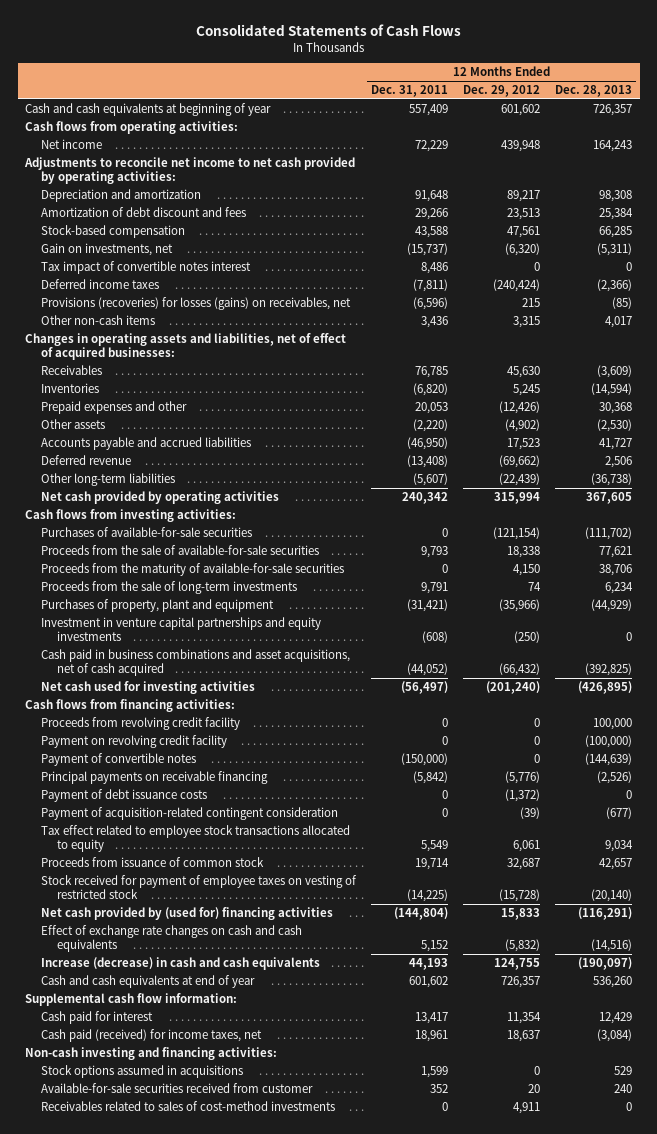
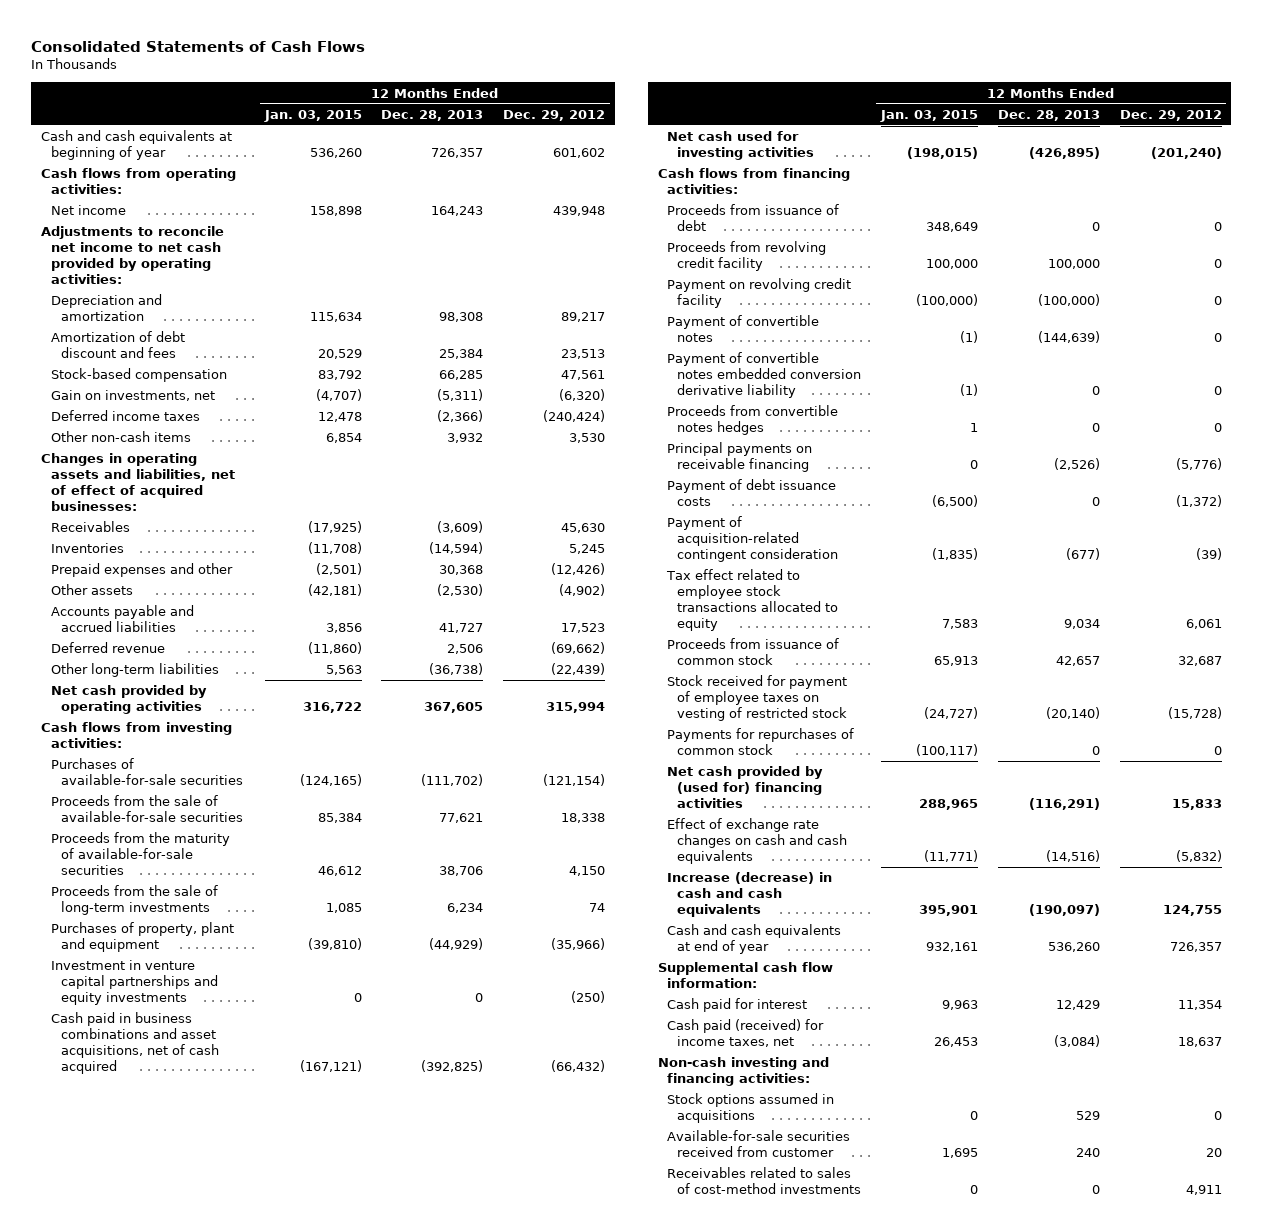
[371,85,449,98] Dec. 31, 2011 -> none
none -> [263,109,362,122] Jan. 03, 2015
[41,261,252,275] Tax impact of convertible notes interest -> none
[41,297,352,311] Provisions (recoveries) for losses (gains) on receivables, net -> none
[513,316,541,329] 3,315 -> [569,433,606,444] 3,530
[605,316,633,329] 4,017 -> [447,433,484,444] 3,932
none -> [667,204,840,232] Proceeds from issuance of debt
none -> [667,352,861,399] Payment of convertible notes embedded conversion derivative liability
none -> [667,405,839,436] Proceeds from convertible notes hedges
none -> [667,728,855,756] Payments for repurchases of common stock

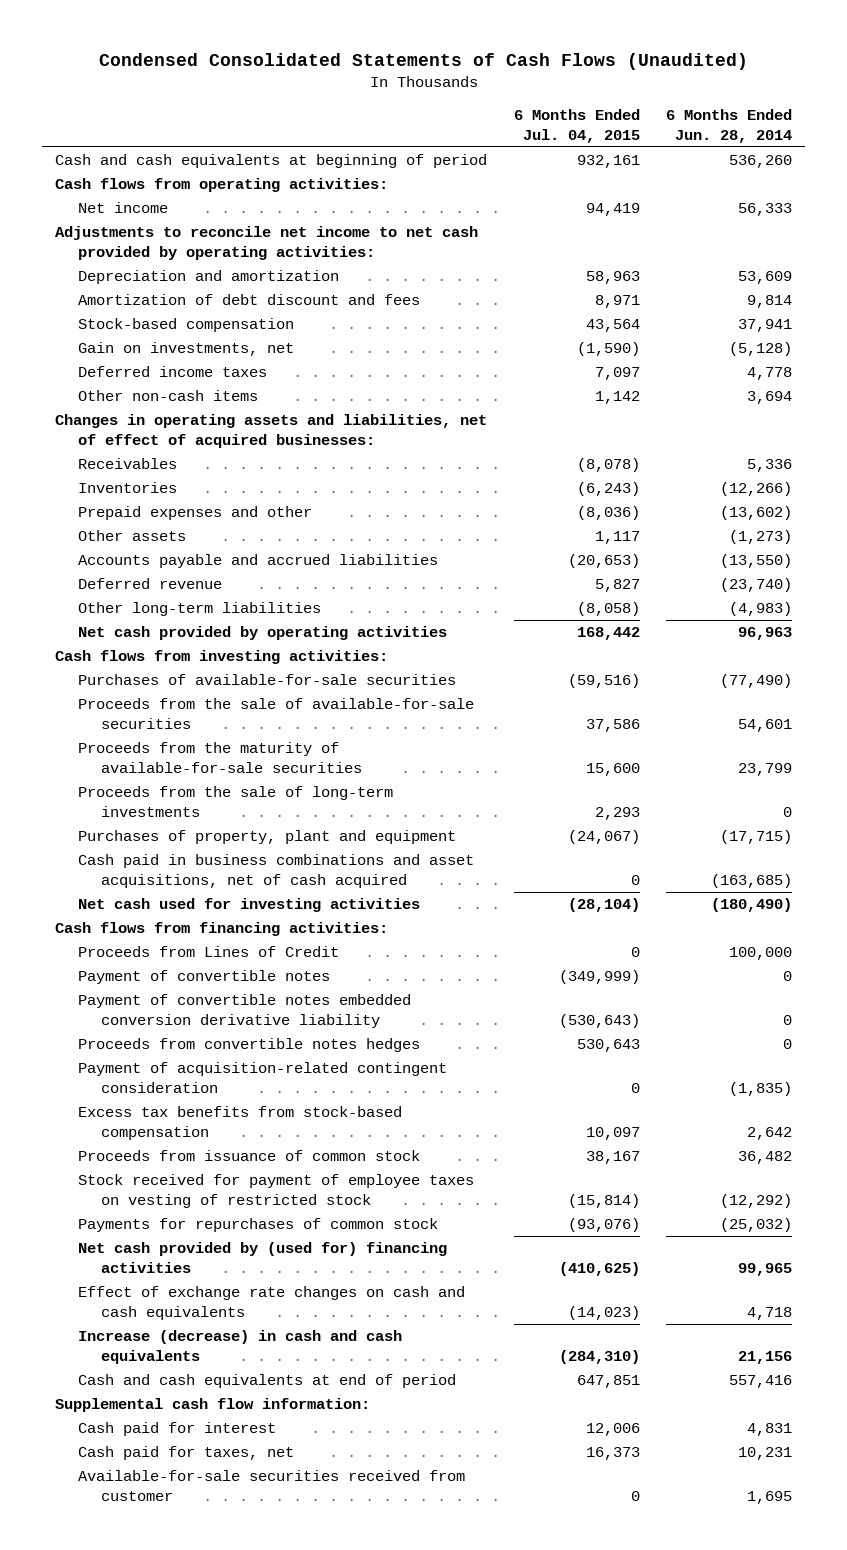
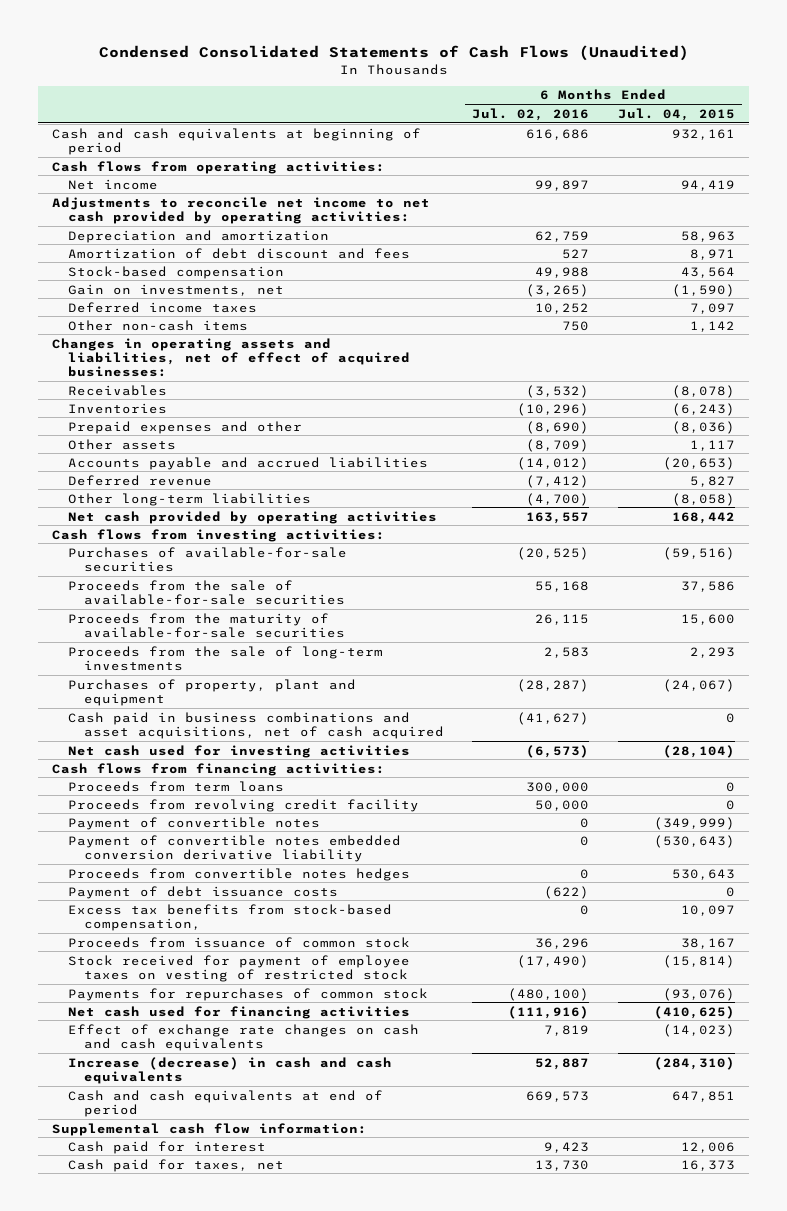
[666,109,793,143] 6 Months Ended Jun. 28, 2014 -> none
none -> [472,107,590,121] Jul. 02, 2016
none -> [68,780,285,792] Proceeds from term loans
[78,946,340,958] Proceeds from Lines of Credit -> [68,798,420,812] Proceeds from revolving credit facility
[78,1062,448,1093] Payment of acquisition-related contingent consideration -> none
none -> [68,885,339,899] Payment of debt issuance costs
[78,1106,403,1140] Excess tax benefits from stock-based compensation -> [68,903,393,931] Excess tax benefits from stock-based compensation,
[78,1242,448,1273] Net cash provided by (used for) financing activities -> [68,1005,411,1019] Net cash used for financing activities
[78,1470,466,1501] Available-for-sale securities received from customer -> none

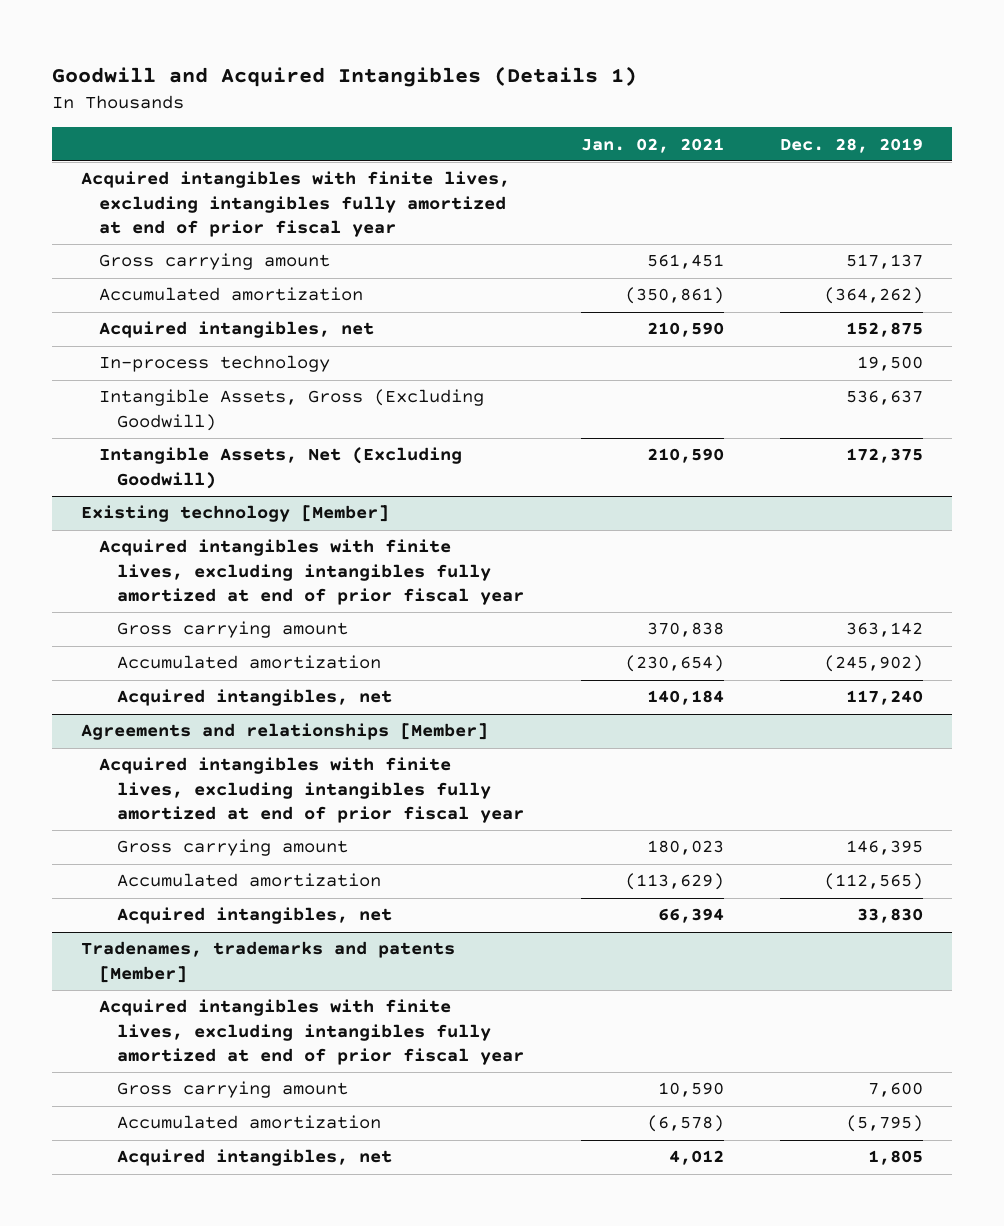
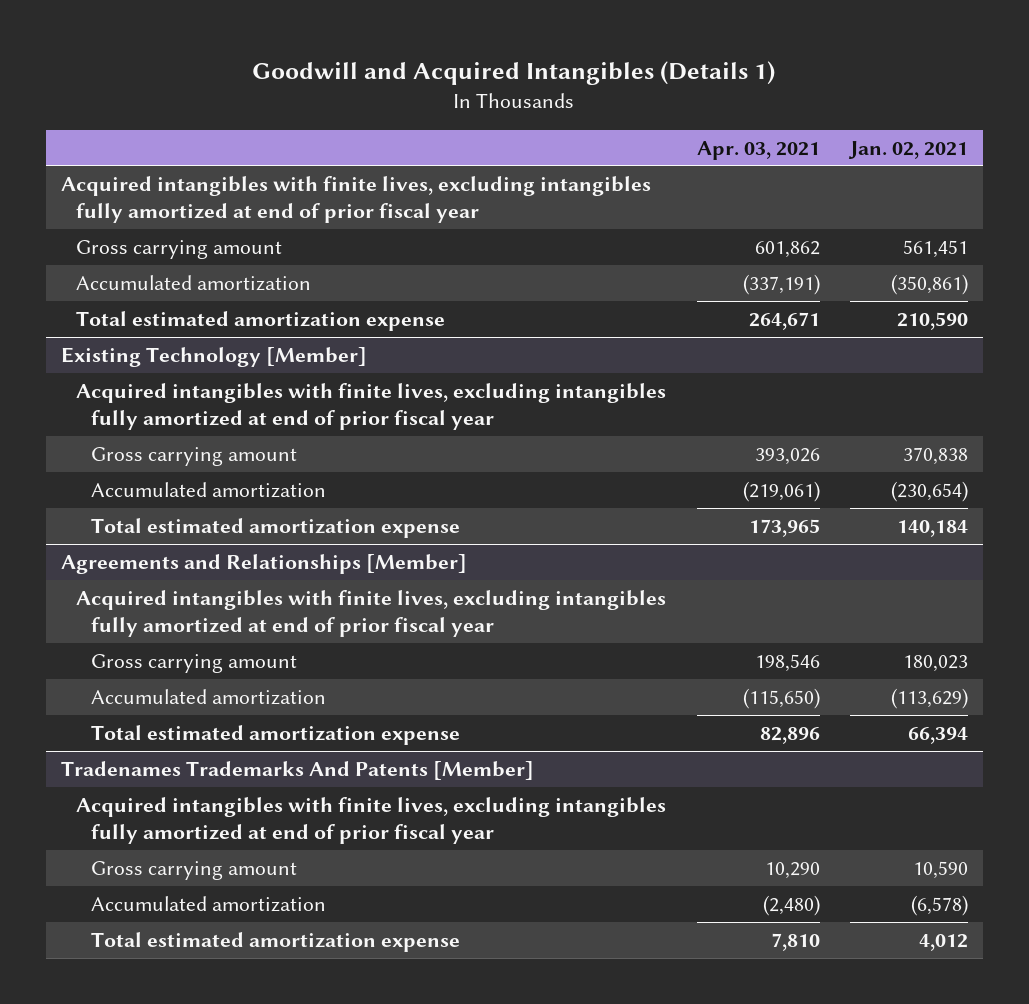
[780,137,924,153] Dec. 28, 2019 -> none
none -> [696,140,820,160] Apr. 03, 2021
[98,355,330,373] In-process technology -> none
[98,389,484,431] Intangible Assets, Gross (Excluding Goodwill) -> none
[98,447,462,489] Intangible Assets, Net (Excluding Goodwill) -> none
[98,321,374,339] Acquired intangibles, net -> [76,310,446,331] Total estimated amortization expense
[80,505,389,523] Existing technology [Member] -> [60,346,367,367] Existing Technology [Member]
[116,689,392,707] Acquired intangibles, net -> [91,517,461,538] Total estimated amortization expense
[80,723,488,741] Agreements and relationships [Member] -> [60,553,467,574] Agreements and Relationships [Member]
[116,907,392,925] Acquired intangibles, net -> [91,724,461,745] Total estimated amortization expense
[80,941,455,983] Tradenames, trademarks and patents [Member] -> [60,760,534,780] Tradenames Trademarks And Patents [Member]
[116,1149,392,1167] Acquired intangibles, net -> [91,931,461,952] Total estimated amortization expense

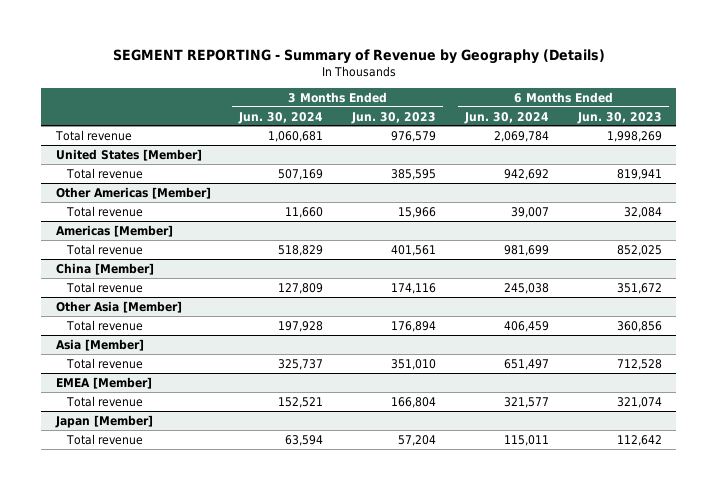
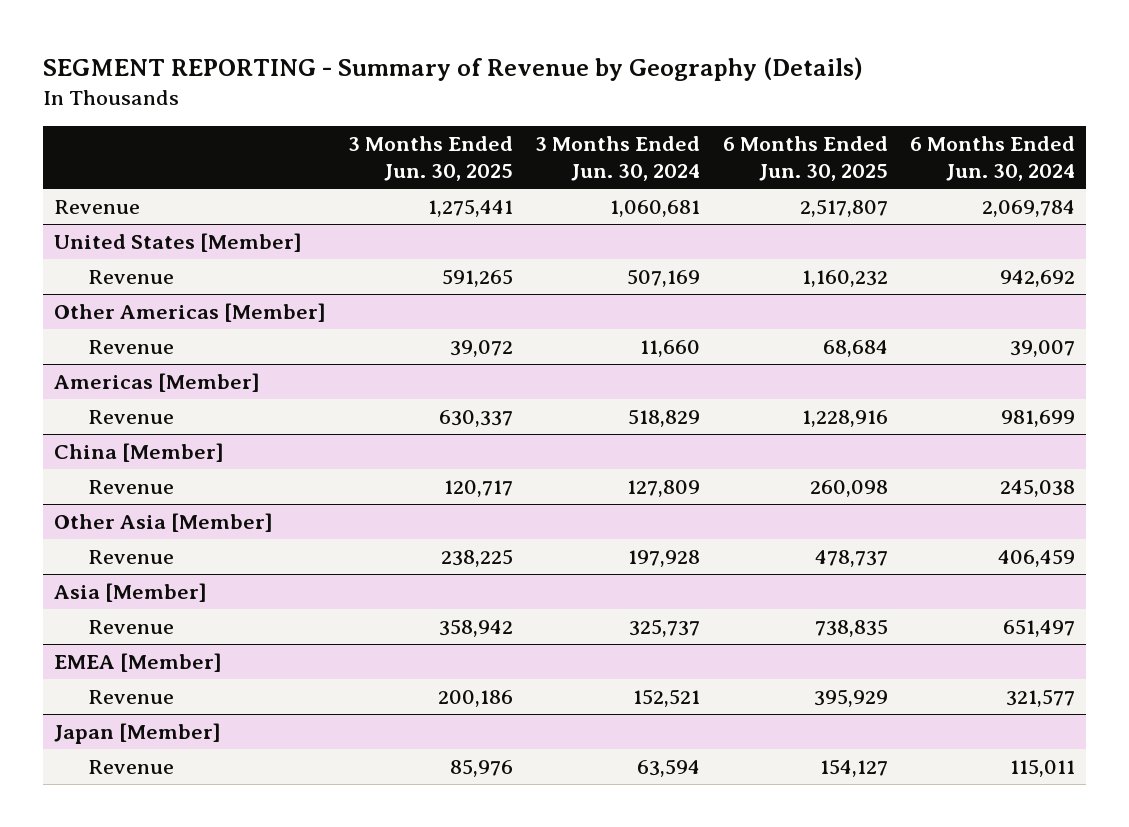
[351,111,437,124] Jun. 30, 2023 -> none
[576,111,662,124] Jun. 30, 2023 -> none
none -> [348,136,514,182] 3 Months Ended Jun. 30, 2025
none -> [722,136,888,182] 6 Months Ended Jun. 30, 2025
[54,129,132,141] Total revenue -> [53,199,140,214] Revenue
[65,167,143,179] Total revenue -> [87,269,174,284] Revenue
[65,205,143,217] Total revenue -> [87,339,174,354] Revenue
[65,243,143,255] Total revenue -> [87,409,174,424] Revenue
[65,281,143,293] Total revenue -> [87,479,174,494] Revenue
[65,319,143,331] Total revenue -> [87,549,174,564] Revenue
[65,357,143,369] Total revenue -> [87,619,174,634] Revenue
[65,395,143,407] Total revenue -> [87,689,174,704] Revenue
[65,433,143,445] Total revenue -> [87,759,174,774] Revenue

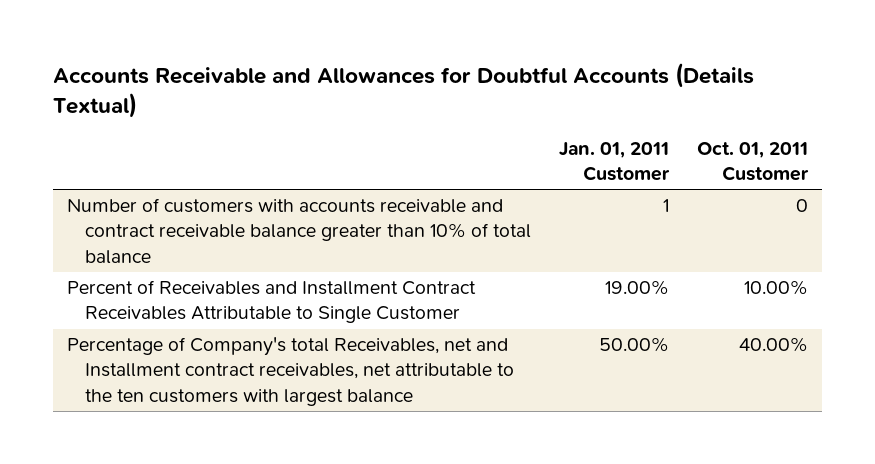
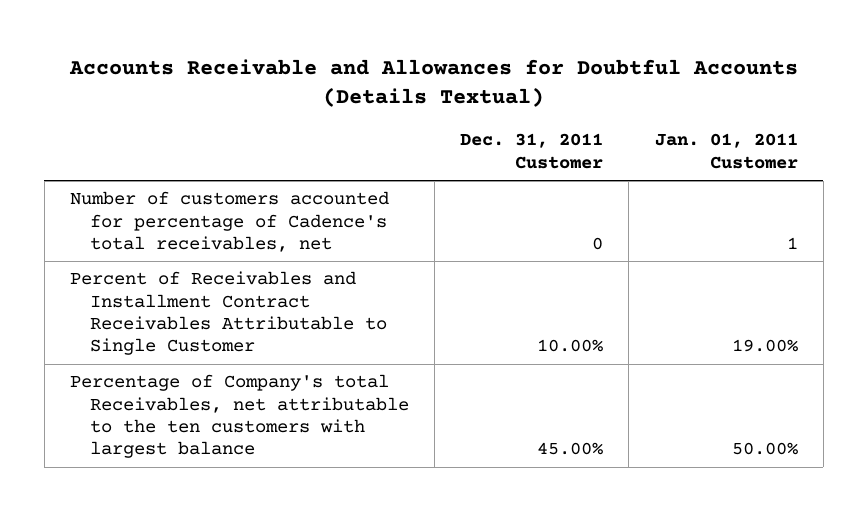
[697,142,810,182] Oct. 01, 2011 Customer -> none
none -> [460,133,604,169] Dec. 31, 2011 Customer
[67,198,532,264] Number of customers with accounts receivable and contract receivable balance greater than 10% of total balance -> [69,191,389,252] Number of customers accounted for percentage of Cadence's total receivables, net
[67,337,515,406] Percentage of Company's total Receivables, net and Installment contract receivables, net attributable to the ten customers with largest balance -> [69,374,409,459] Percentage of Company's total Receivables, net attributable to the ten customers with largest balance

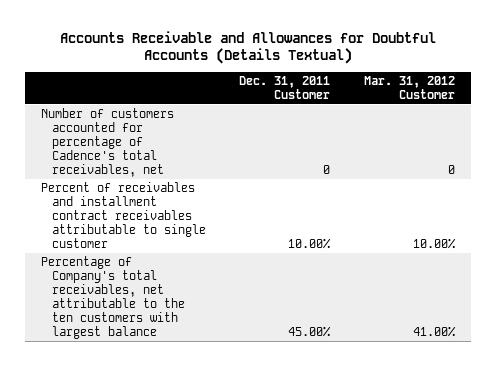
[654,133,798,169] Jan. 01, 2011 Customer -> none
none -> [363,75,455,99] Mar. 31, 2012 Customer
[69,271,387,356] Percent of Receivables and Installment Contract Receivables Attributable to Single Customer -> [41,182,207,249] Percent of receivables and installment contract receivables attributable to single customer
[69,374,409,459] Percentage of Company's total Receivables, net attributable to the ten customers with largest balance -> [41,256,186,340] Percentage of Company's total receivables, net attributable to the ten customers with largest balance

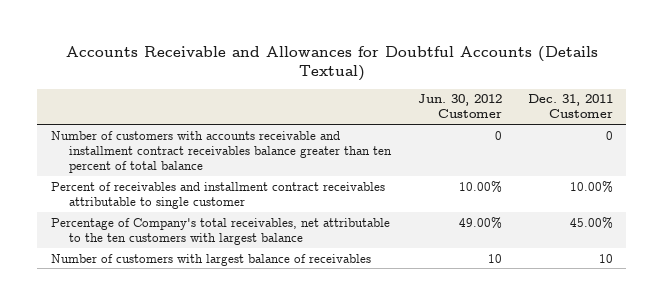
[363,75,455,99] Mar. 31, 2012 Customer -> none
none -> [417,94,502,119] Jun. 30, 2012 Customer
[41,108,175,178] Number of customers accounted for percentage of Cadence's total receivables, net -> [50,130,392,173] Number of customers with accounts receivable and installment contract receivables balance greater than ten percent of total balance
none -> [50,253,371,266] Number of customers with largest balance of receivables

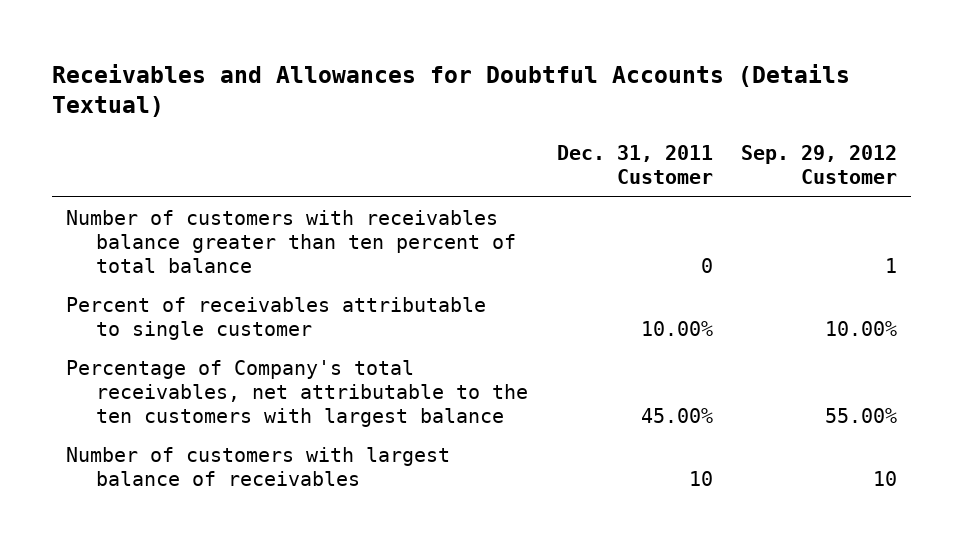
[65,45,598,82] Accounts Receivable and Allowances for Doubtful Accounts (Details Textual) -> [51,63,850,118] Receivables and Allowances for Doubtful Accounts (Details Textual)
[417,94,502,119] Jun. 30, 2012 Customer -> none
none -> [740,145,897,184] Sep. 29, 2012 Customer
[50,130,392,173] Number of customers with accounts receivable and installment contract receivables balance greater than ten percent of total balance -> [65,210,517,273] Number of customers with receivables balance greater than ten percent of total balance
[50,181,385,209] Percent of receivables and installment contract receivables attributable to single customer -> [65,297,486,340] Percent of receivables attributable to single customer

